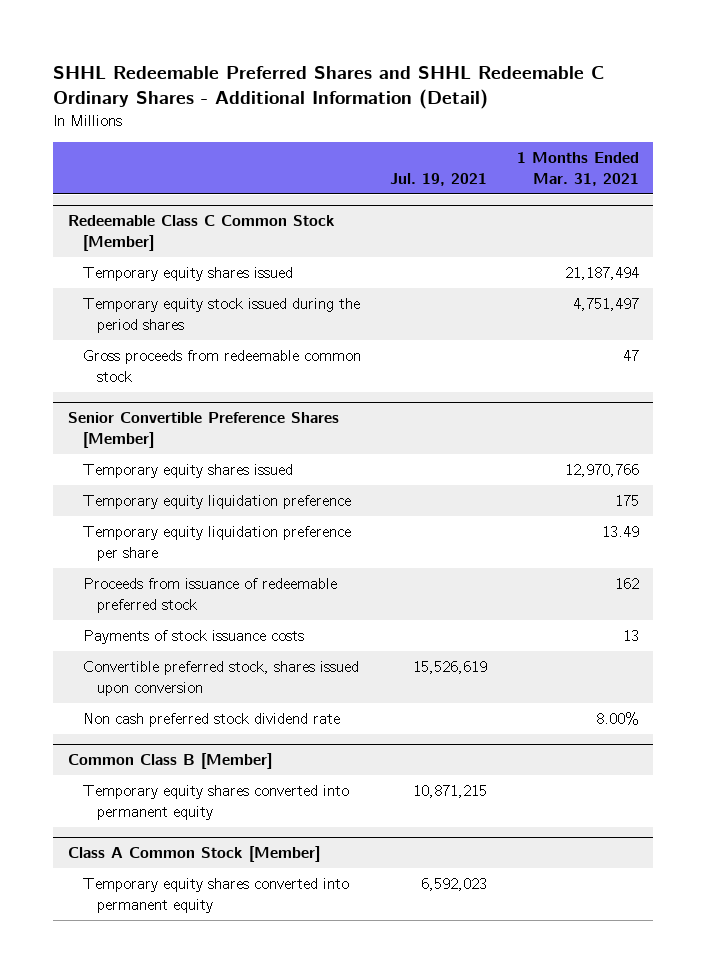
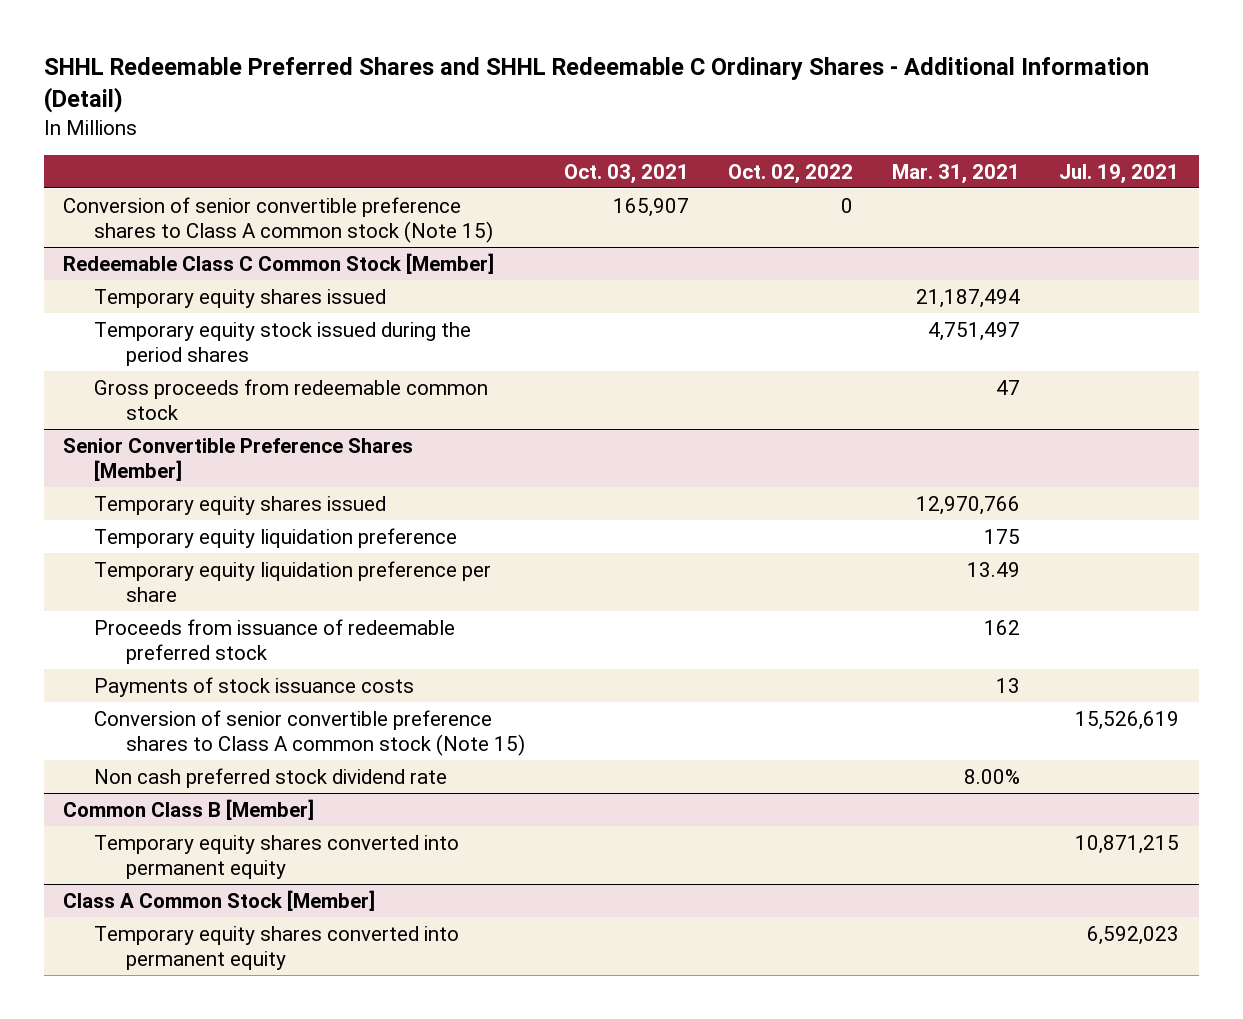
[516,151,639,186] 1 Months Ended Mar. 31, 2021 -> none
none -> [563,163,689,184] Oct. 03, 2021
none -> [727,163,853,184] Oct. 02, 2022
none -> [892,163,1021,184] Mar. 31, 2021
none -> [63,196,494,244] Conversion of senior convertible preference shares to Class A common stock (Note 15)
[82,661,359,696] Convertible preferred stock, shares issued upon conversion -> [94,709,525,757] Conversion of senior convertible preference shares to Class A common stock (Note 15)

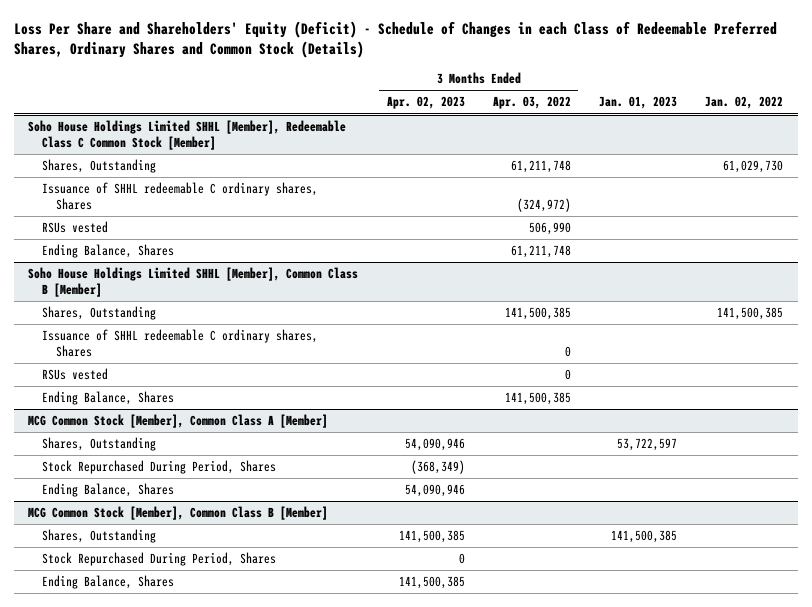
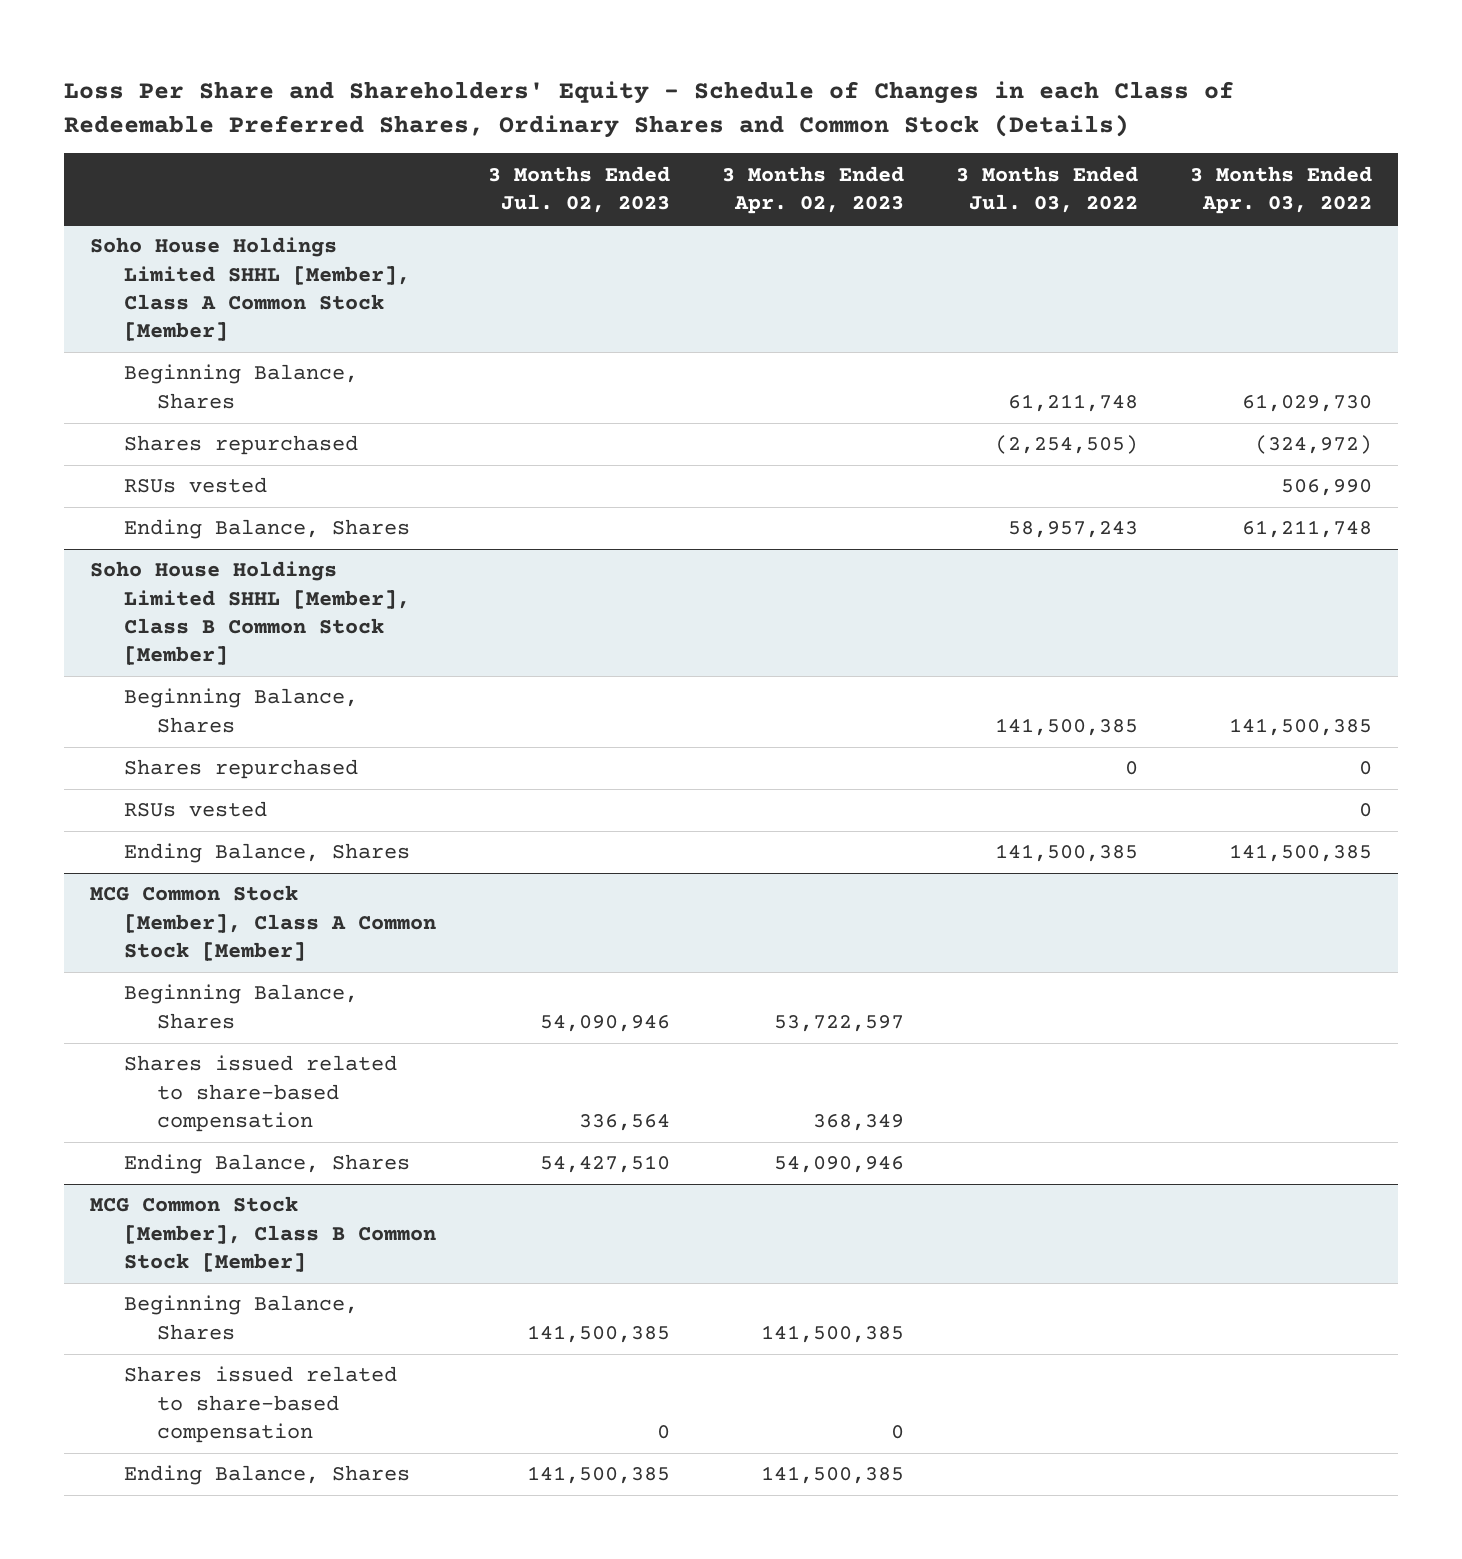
[14,21,778,59] Loss Per Share and Shareholders' Equity (Deficit) - Schedule of Changes in each Class of Redeemable Preferred Shares, Ordinary Shares and Common Stock (Details) -> [63,80,1234,138] Loss Per Share and Shareholders' Equity - Schedule of Changes in each Class of Redeemable Preferred Shares, Ordinary Shares and Common Stock (Details)
[599,96,678,110] Jan. 01, 2023 -> none
[705,96,784,110] Jan. 02, 2022 -> none
none -> [487,165,670,214] 3 Months Ended Jul. 02, 2023
none -> [956,165,1139,214] 3 Months Ended Jul. 03, 2022
[28,120,347,150] Soho House Holdings Limited SHHL [Member], Redeemable Class C Common Stock [Member] -> [89,237,410,342] Soho House Holdings Limited SHHL [Member], Class A Common Stock [Member]
[41,159,156,174] Shares, Outstanding -> [123,364,358,409] Beginning Balance, Shares
[510,160,571,174] 61,211,748 -> [1242,393,1373,412] 61,029,730
[41,182,318,210] Issuance of SHHL redeemable C ordinary shares, Shares -> [123,435,358,456] Shares repurchased
[41,329,318,357] Issuance of SHHL redeemable C ordinary shares, Shares -> none
[28,267,359,297] Soho House Holdings Limited SHHL [Member], Common Class B [Member] -> [89,561,410,666] Soho House Holdings Limited SHHL [Member], Class B Common Stock [Member]
[41,306,156,321] Shares, Outstanding -> [123,688,358,733] Beginning Balance, Shares
none -> [123,759,358,780] Shares repurchased
[41,460,276,475] Stock Repurchased During Period, Shares -> none
[28,414,329,429] MCG Common Stock [Member], Common Class A [Member] -> [89,885,436,962] MCG Common Stock [Member], Class A Common Stock [Member]
[41,437,156,452] Shares, Outstanding -> [123,984,358,1029] Beginning Balance, Shares
[404,438,465,452] 54,090,946 -> [774,1014,905,1032] 53,722,597
none -> [123,1055,397,1133] Shares issued related to share-based compensation
[41,552,276,567] Stock Repurchased During Period, Shares -> none
[28,506,329,521] MCG Common Stock [Member], Common Class B [Member] -> [89,1196,436,1273] MCG Common Stock [Member], Class B Common Stock [Member]
[41,529,156,544] Shares, Outstanding -> [123,1295,358,1340] Beginning Balance, Shares
none -> [123,1366,397,1444] Shares issued related to share-based compensation

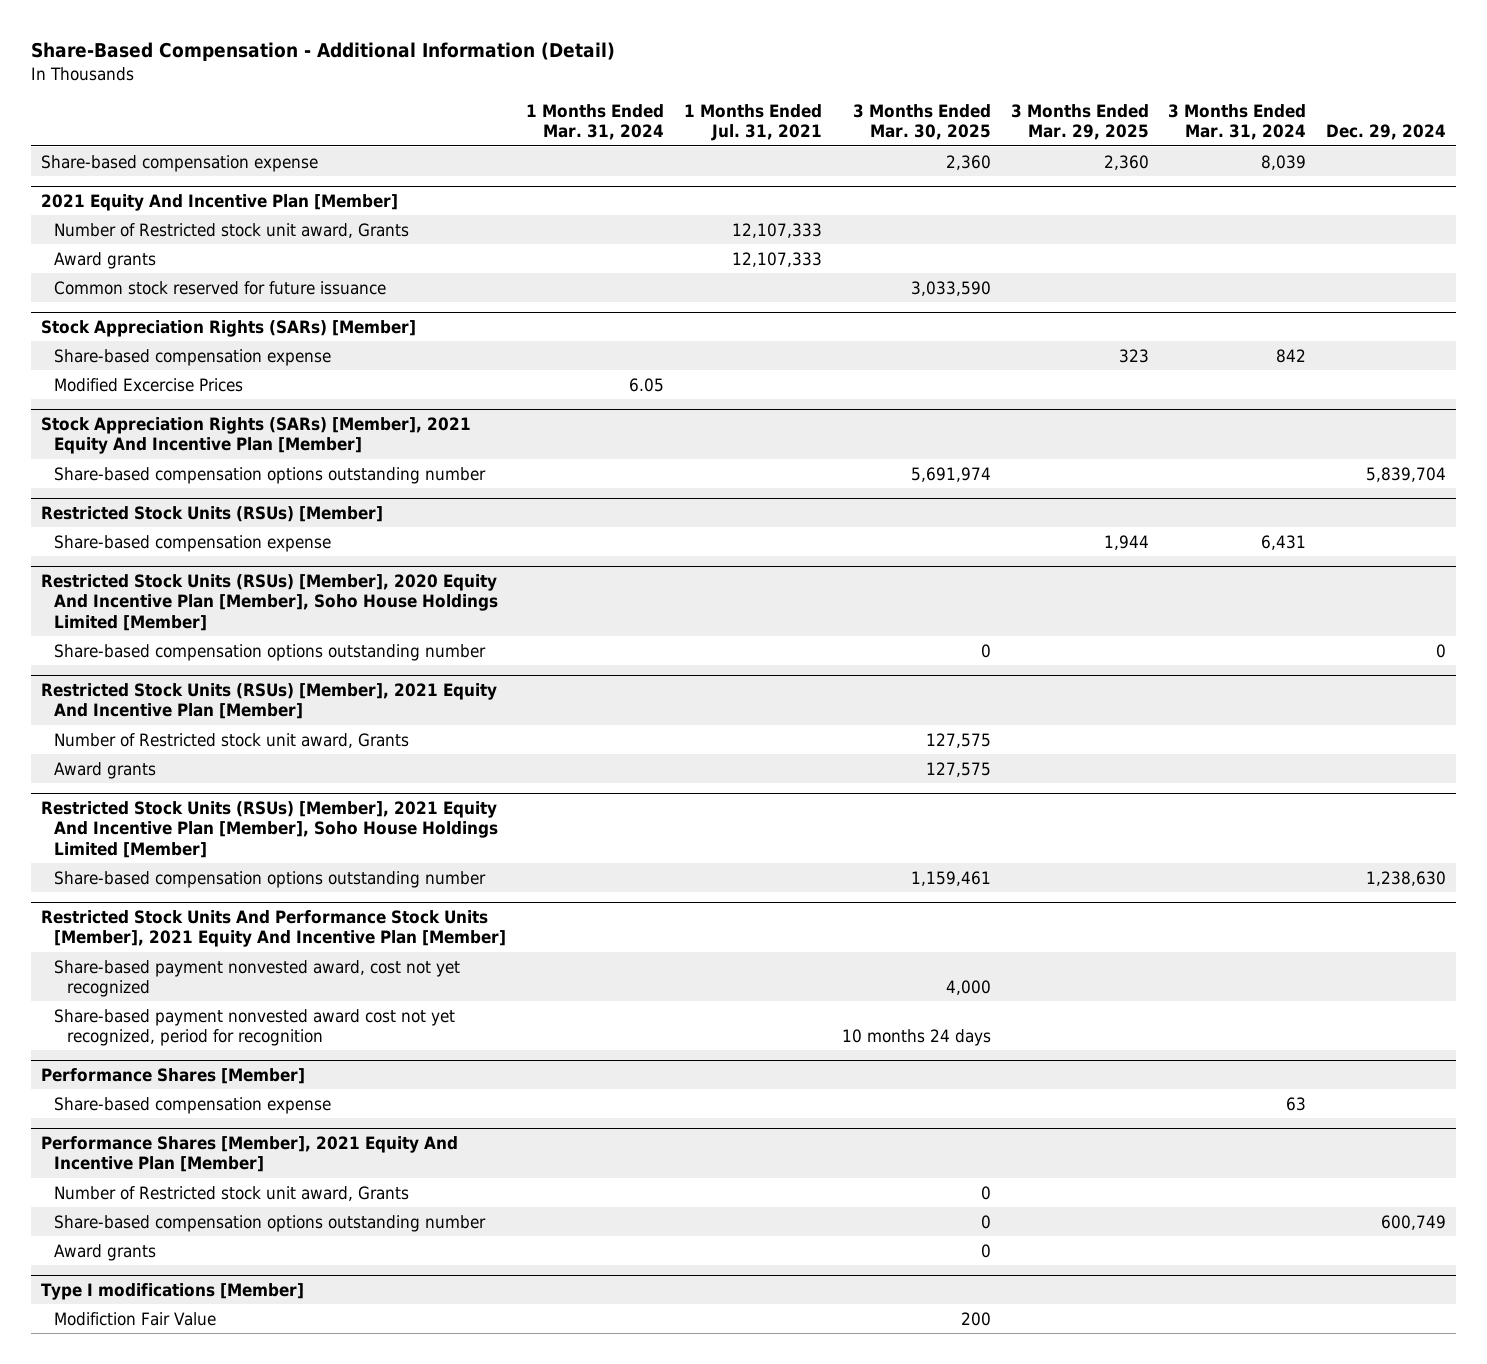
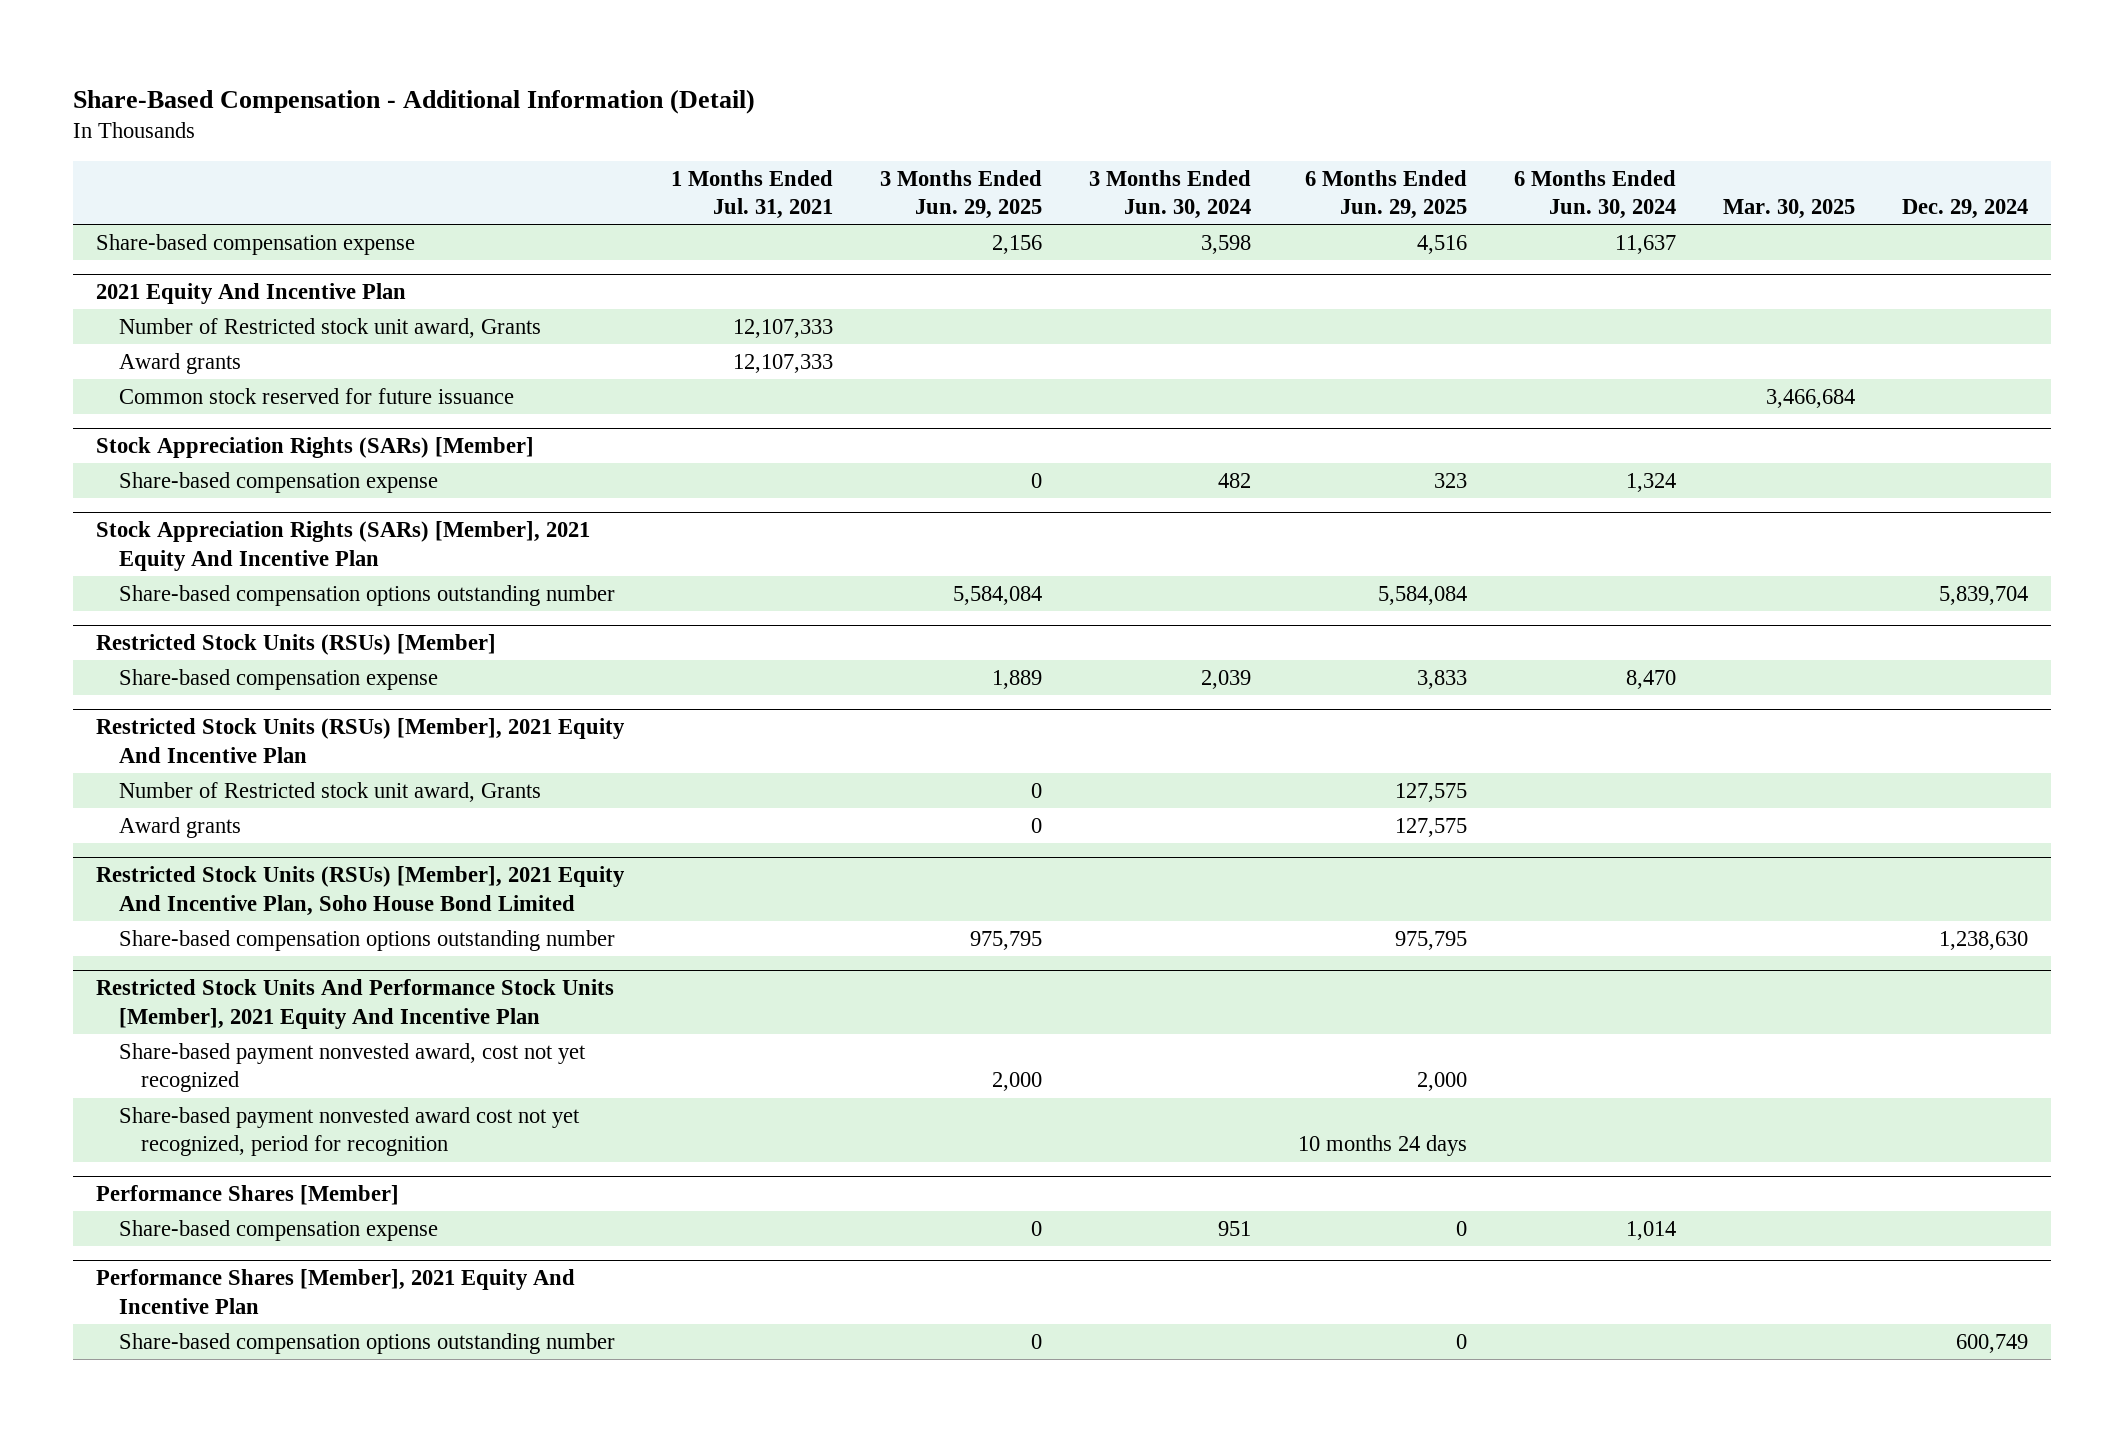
[526,103,665,141] 1 Months Ended Mar. 31, 2024 -> none
[852,103,991,141] 3 Months Ended Mar. 30, 2025 -> none
[1010,103,1149,141] 3 Months Ended Mar. 29, 2025 -> none
[1168,103,1307,141] 3 Months Ended Mar. 31, 2024 -> none
none -> [879,169,1042,220] 3 Months Ended Jun. 29, 2025
none -> [1088,169,1251,220] 3 Months Ended Jun. 30, 2024
none -> [1304,169,1467,220] 6 Months Ended Jun. 29, 2025
none -> [1513,169,1676,220] 6 Months Ended Jun. 30, 2024
none -> [1722,199,1855,220] Mar. 30, 2025
[41,193,399,211] 2021 Equity And Incentive Plan [Member] -> [96,283,407,305] 2021 Equity And Incentive Plan
[54,377,244,392] Modified Excercise Prices -> none
[41,416,472,455] Stock Appreciation Rights (SARs) [Member], 2021 Equity And Incentive Plan [Member] -> [96,521,591,571] Stock Appreciation Rights (SARs) [Member], 2021 Equity And Incentive Plan
[41,573,499,631] Restricted Stock Units (RSUs) [Member], 2020 Equity And Incentive Plan [Member], Soho House Holdings Limited [Member] -> none
[54,643,487,661] Share-based compensation options outstanding number -> none
[41,682,498,720] Restricted Stock Units (RSUs) [Member], 2021 Equity And Incentive Plan [Member] -> [96,718,626,763] Restricted Stock Units (RSUs) [Member], 2021 Equity And Incentive Plan
[41,800,499,858] Restricted Stock Units (RSUs) [Member], 2021 Equity And Incentive Plan [Member], Soho House Holdings Limited [Member] -> [96,866,626,916] Restricted Stock Units (RSUs) [Member], 2021 Equity And Incentive Plan, Soho House Bond Limited
[41,909,507,948] Restricted Stock Units And Performance Stock Units [Member], 2021 Equity And Incentive Plan [Member] -> [96,979,615,1029] Restricted Stock Units And Performance Stock Units [Member], 2021 Equity And Incentive Plan
[54,1185,410,1201] Number of Restricted stock unit award, Grants -> none
[41,1135,459,1173] Performance Shares [Member], 2021 Equity And Incentive Plan [Member] -> [96,1269,576,1314] Performance Shares [Member], 2021 Equity And Incentive Plan
[54,1243,157,1261] Award grants -> none
[41,1282,305,1300] Type I modifications [Member] -> none
[54,1311,217,1326] Modifiction Fair Value -> none

